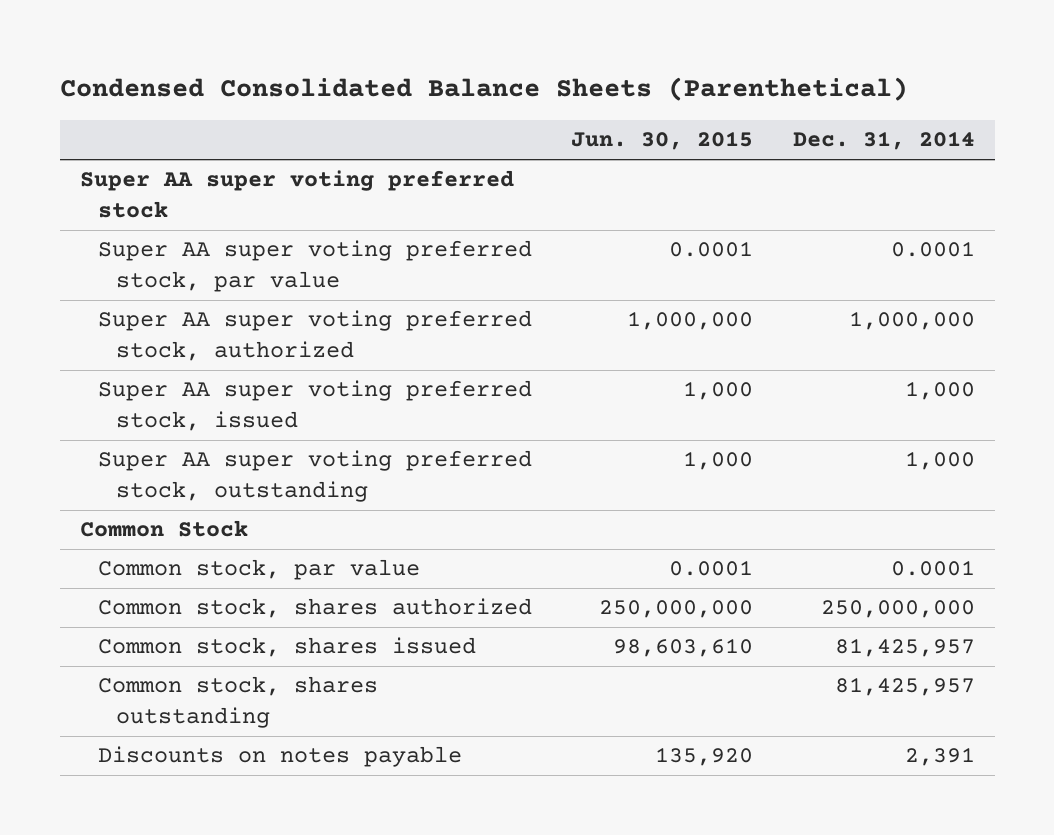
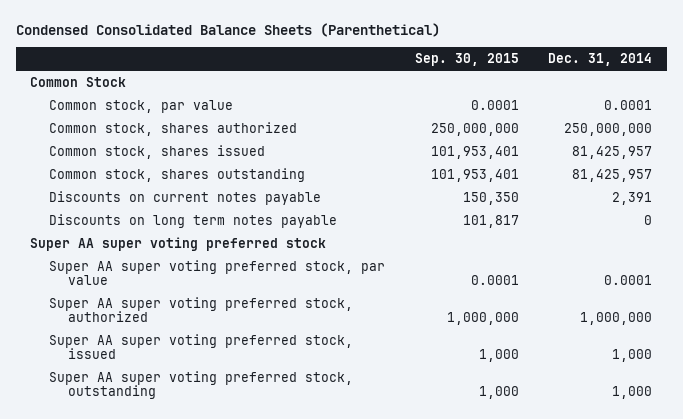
[571,131,754,151] Jun. 30, 2015 -> none
none -> [414,53,519,67] Sep. 30, 2015
[97,746,462,768] Discounts on notes payable -> [49,191,322,206] Discounts on current notes payable
none -> [49,214,338,229] Discounts on long term notes payable
[79,170,514,218] Super AA super voting preferred stock -> [30,237,327,252] Super AA super voting preferred stock
[97,240,532,292] Super AA super voting preferred stock, par value -> [49,260,386,286] Super AA super voting preferred stock, par value
[97,310,532,361] Super AA super voting preferred stock, authorized -> [49,297,354,323] Super AA super voting preferred stock, authorized
[97,380,532,431] Super AA super voting preferred stock, issued -> [49,334,354,360] Super AA super voting preferred stock, issued
[97,450,532,502] Super AA super voting preferred stock, outstanding -> [49,371,354,400] Super AA super voting preferred stock, outstanding

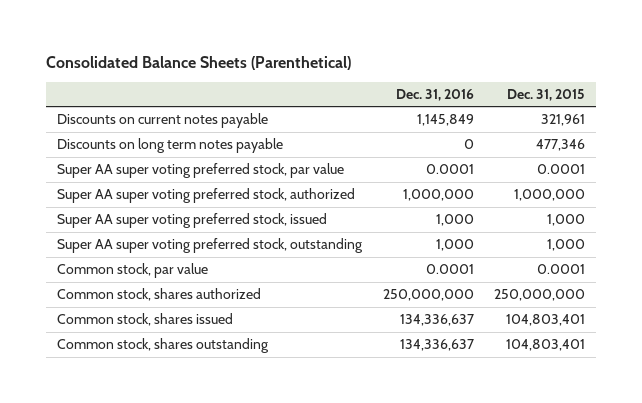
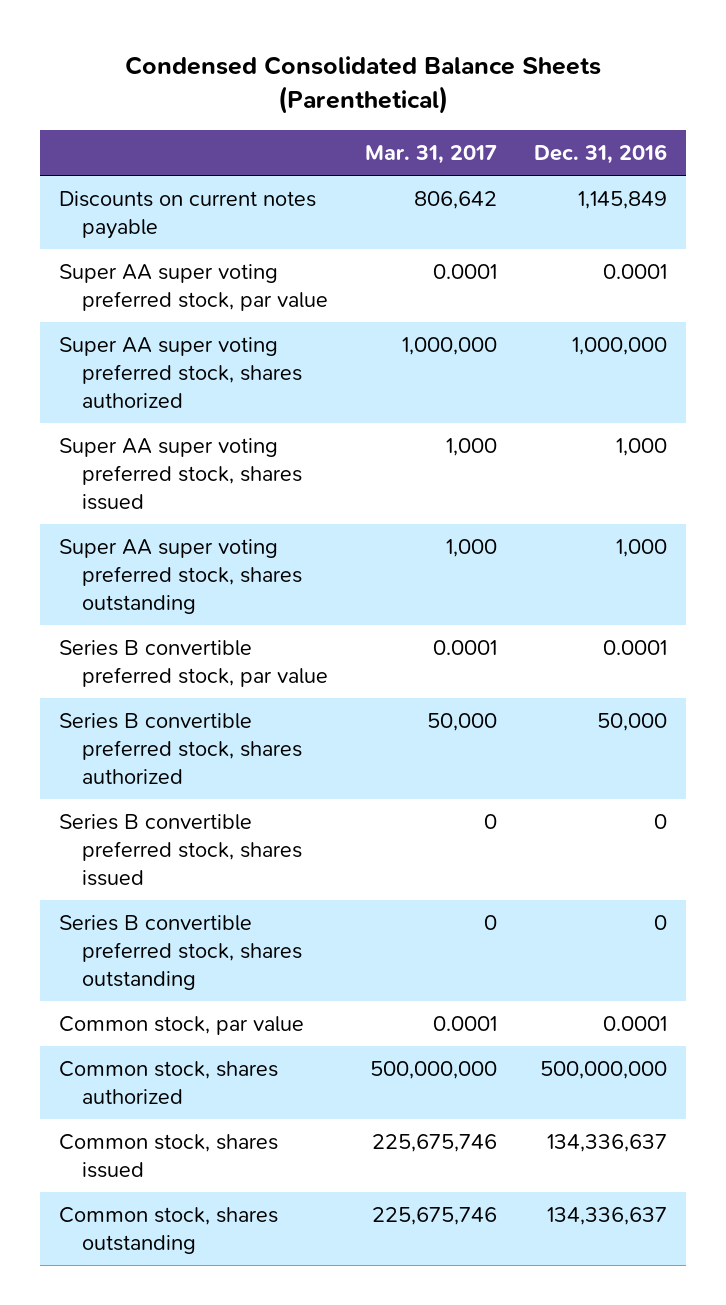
[46,55,352,70] Consolidated Balance Sheets (Parenthetical) -> [125,56,602,115] Condensed Consolidated Balance Sheets (Parenthetical)
[507,88,586,101] Dec. 31, 2015 -> none
none -> [365,145,498,165] Mar. 31, 2017
[56,138,283,154] Discounts on long term notes payable -> none
[56,188,355,204] Super AA super voting preferred stock, authorized -> [58,336,303,408] Super AA super voting preferred stock, shares authorized
[56,213,327,229] Super AA super voting preferred stock, issued -> [58,437,303,510] Super AA super voting preferred stock, shares issued
[56,238,363,254] Super AA super voting preferred stock, outstanding -> [58,538,303,614] Super AA super voting preferred stock, shares outstanding
none -> [58,639,329,687] Series B convertible preferred stock, par value
none -> [58,712,303,784] Series B convertible preferred stock, shares authorized
none -> [58,813,303,886] Series B convertible preferred stock, shares issued
none -> [58,914,303,990] Series B convertible preferred stock, shares outstanding
[382,289,474,302] 250,000,000 -> [540,1060,668,1079] 500,000,000

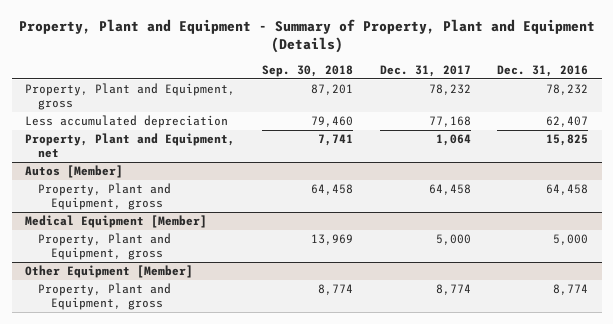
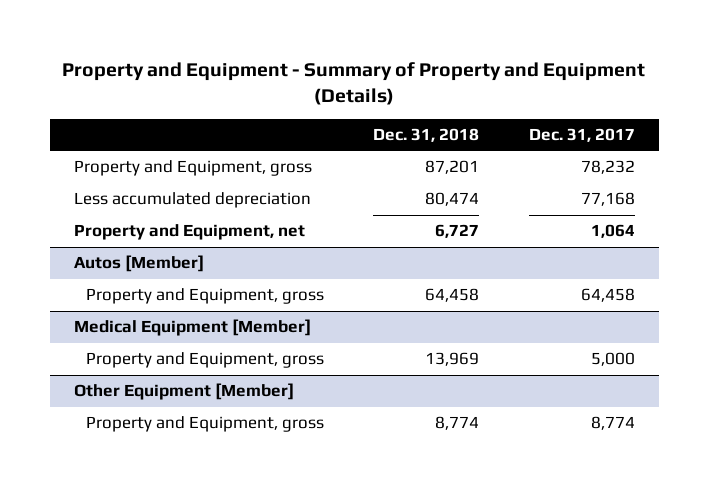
[18,18,595,54] Property, Plant and Equipment - Summary of Property, Plant and Equipment (Details) -> [62,61,646,105] Property and Equipment - Summary of Property and Equipment (Details)
[261,65,353,78] Sep. 30, 2018 -> none
[497,65,589,78] Dec. 31, 2016 -> none
none -> [373,127,480,142] Dec. 31, 2018
[25,83,236,111] Property, Plant and Equipment, gross -> [74,160,313,177] Property and Equipment, gross
[25,133,236,159] Property, Plant and Equipment, net -> [74,224,306,241] Property and Equipment, net
[37,183,171,211] Property, Plant and Equipment, gross -> [86,288,325,305] Property and Equipment, gross
[37,233,171,261] Property, Plant and Equipment, gross -> [86,352,325,369] Property and Equipment, gross
[37,283,171,311] Property, Plant and Equipment, gross -> [86,416,325,433] Property and Equipment, gross

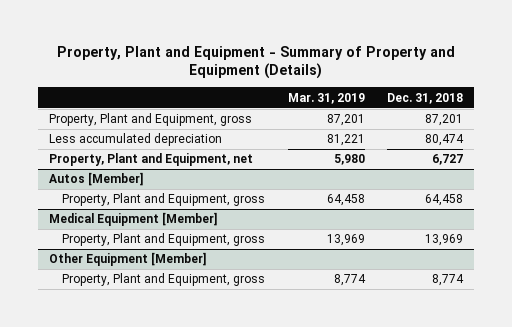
[62,61,646,105] Property and Equipment - Summary of Property and Equipment (Details) -> [56,45,455,80] Property, Plant and Equipment - Summary of Property and Equipment (Details)
[528,127,635,142] Dec. 31, 2017 -> none
none -> [287,92,365,104] Mar. 31, 2019
[74,160,313,177] Property and Equipment, gross -> [48,113,252,127] Property, Plant and Equipment, gross
[74,224,306,241] Property and Equipment, net -> [48,153,253,167] Property, Plant and Equipment, net
[86,288,325,305] Property and Equipment, gross -> [62,193,266,207] Property, Plant and Equipment, gross
[86,352,325,369] Property and Equipment, gross -> [62,233,266,247] Property, Plant and Equipment, gross
[86,416,325,433] Property and Equipment, gross -> [62,273,266,287] Property, Plant and Equipment, gross

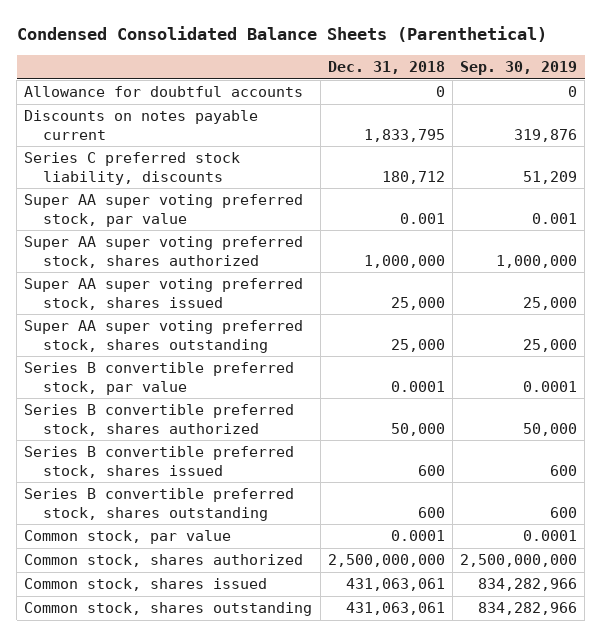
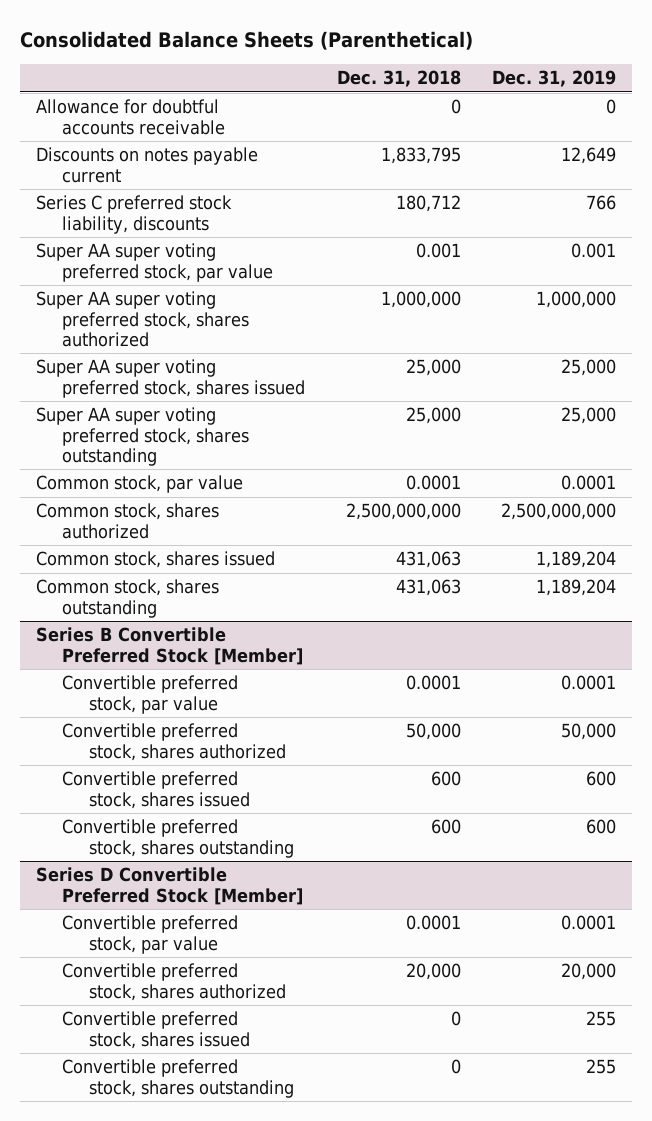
[16,25,547,42] Condensed Consolidated Balance Sheets (Parenthetical) -> [19,30,473,50] Consolidated Balance Sheets (Parenthetical)
[459,61,577,76] Sep. 30, 2019 -> none
none -> [492,70,617,88] Dec. 31, 2019
[24,86,304,98] Allowance for doubtful accounts -> [35,99,226,135] Allowance for doubtful accounts receivable
[24,362,295,395] Series B convertible preferred stock, par value -> none
[24,404,295,436] Series B convertible preferred stock, shares authorized -> none
[24,446,295,478] Series B convertible preferred stock, shares issued -> none
[24,488,295,521] Series B convertible preferred stock, shares outstanding -> none
[345,578,445,592] 431,063,061 -> [395,551,461,569] 431,063
[345,602,445,616] 431,063,061 -> [395,579,461,597] 431,063
none -> [35,627,304,665] Series B Convertible Preferred Stock [Member]
none -> [62,675,239,714] Convertible preferred stock, par value
none -> [62,723,286,761] Convertible preferred stock, shares authorized
none -> [62,771,250,809] Convertible preferred stock, shares issued
none -> [62,819,294,858] Convertible preferred stock, shares outstanding
none -> [35,867,304,905] Series D Convertible Preferred Stock [Member]
none -> [62,915,239,954] Convertible preferred stock, par value
none -> [62,963,286,1001] Convertible preferred stock, shares authorized
none -> [62,1011,250,1049] Convertible preferred stock, shares issued
none -> [62,1059,294,1098] Convertible preferred stock, shares outstanding

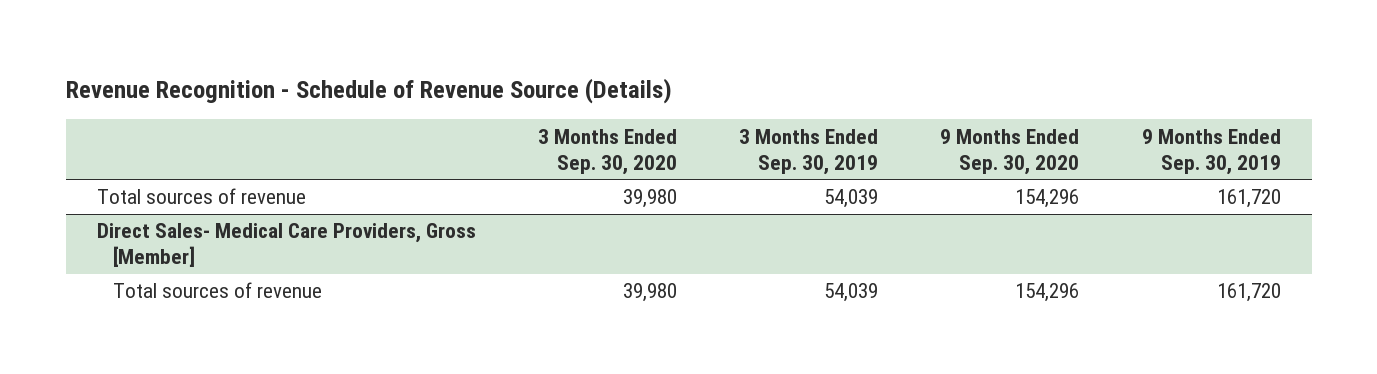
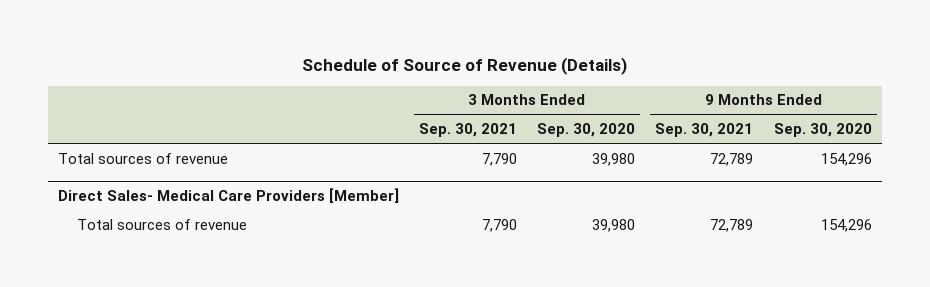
[65,78,672,105] Revenue Recognition - Schedule of Revenue Source (Details) -> [301,56,627,75] Schedule of Source of Revenue (Details)
[739,128,879,175] 3 Months Ended Sep. 30, 2019 -> none
[1141,128,1281,175] 9 Months Ended Sep. 30, 2019 -> none
none -> [419,123,518,138] Sep. 30, 2021
none -> [655,123,754,138] Sep. 30, 2021
[96,223,476,268] Direct Sales- Medical Care Providers, Gross [Member] -> [57,188,399,204] Direct Sales- Medical Care Providers [Member]

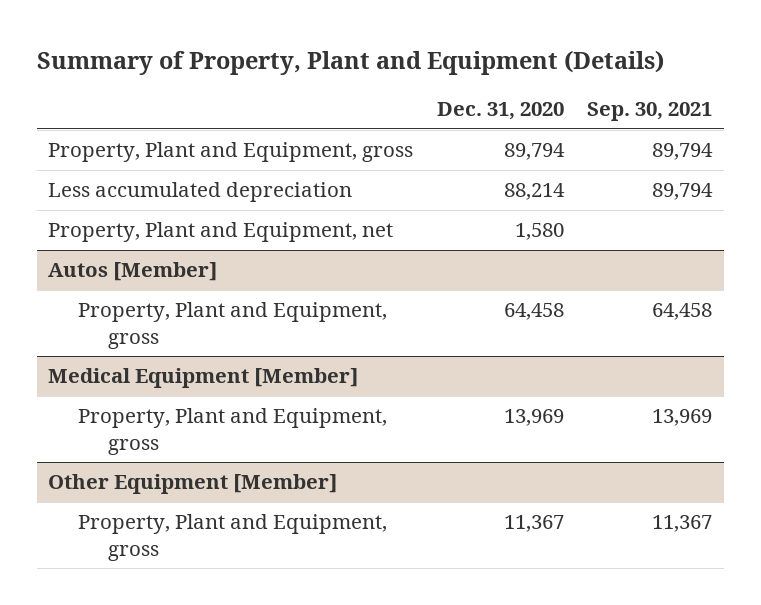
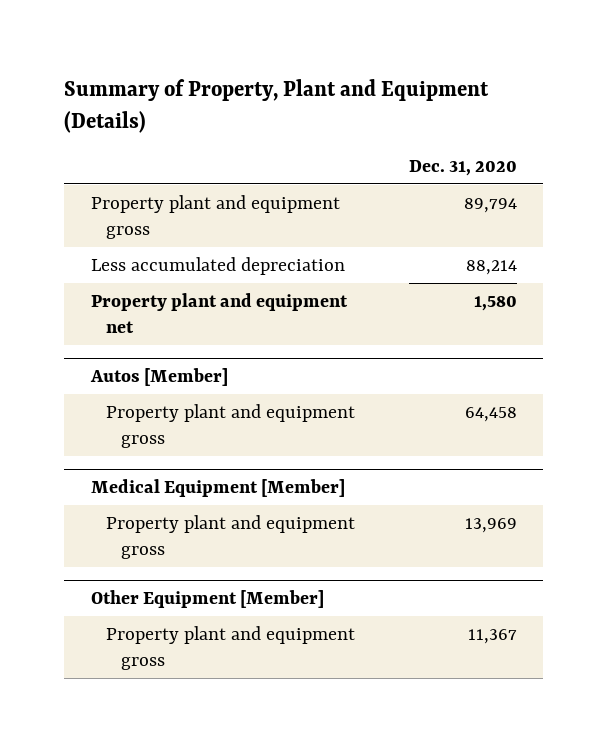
[587,102,713,122] Sep. 30, 2021 -> none
[48,142,414,163] Property, Plant and Equipment, gross -> [90,194,340,239] Property plant and equipment gross
[48,222,394,243] Property, Plant and Equipment, net -> [90,292,348,333] Property plant and equipment net
[78,302,388,349] Property, Plant and Equipment, gross -> [106,403,356,448] Property plant and equipment gross
[78,408,388,455] Property, Plant and Equipment, gross -> [106,514,356,559] Property plant and equipment gross
[78,514,388,561] Property, Plant and Equipment, gross -> [106,625,356,670] Property plant and equipment gross

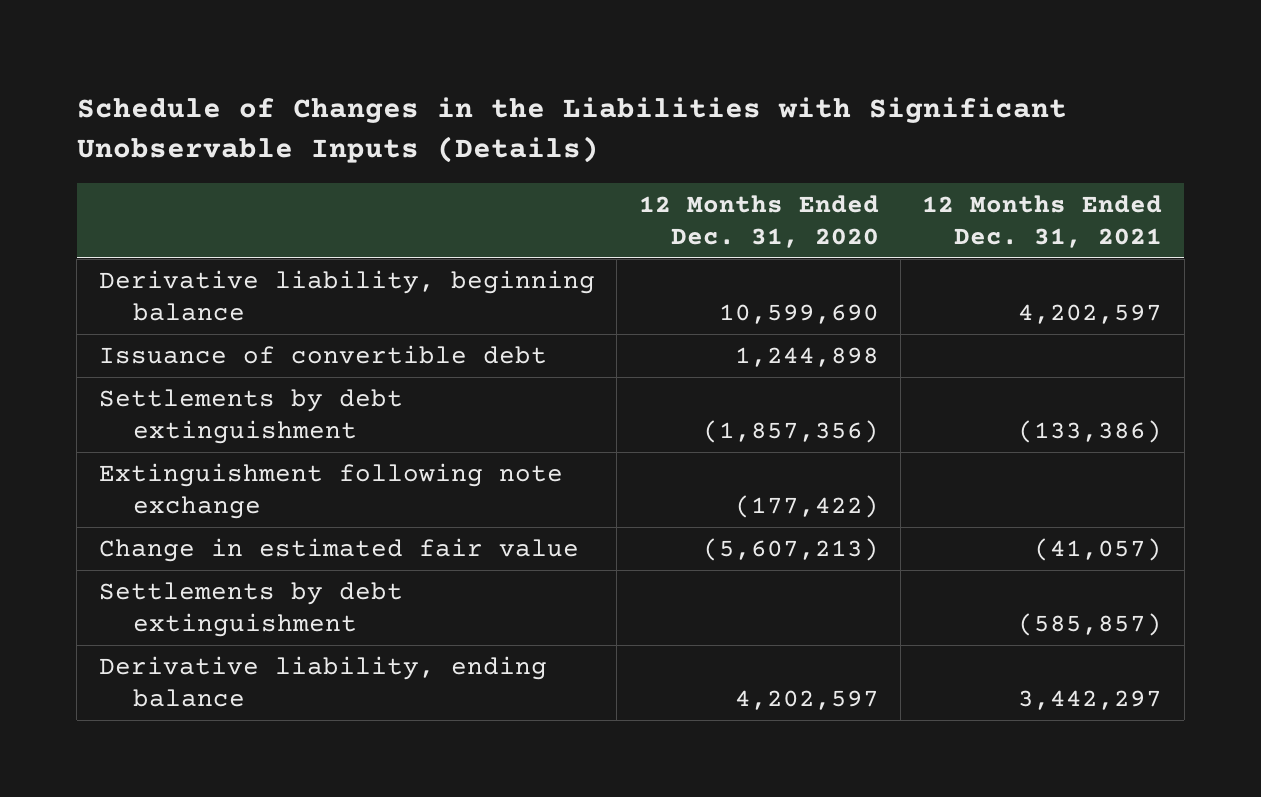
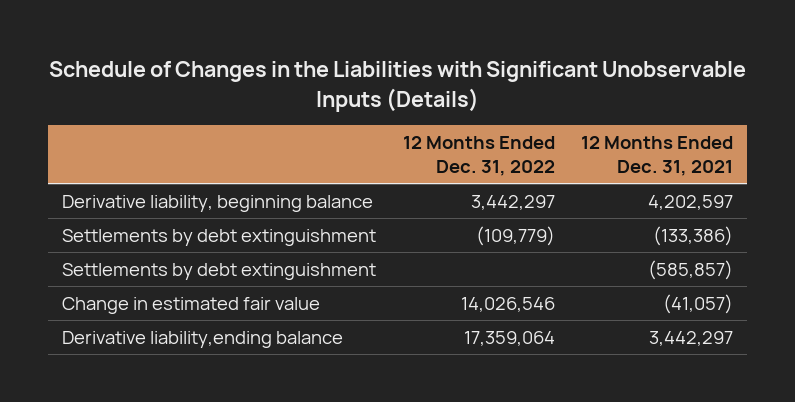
[638,194,879,248] 12 Months Ended Dec. 31, 2020 -> none
none -> [402,135,555,177] 12 Months Ended Dec. 31, 2022
[98,344,547,364] Issuance of convertible debt -> none
[98,462,563,519] Extinguishment following note exchange -> none
[98,537,579,562] Change in estimated fair value -> [61,296,320,314] Change in estimated fair value
[98,655,547,707] Derivative liability, ending balance -> [61,330,343,348] Derivative liability,ending balance

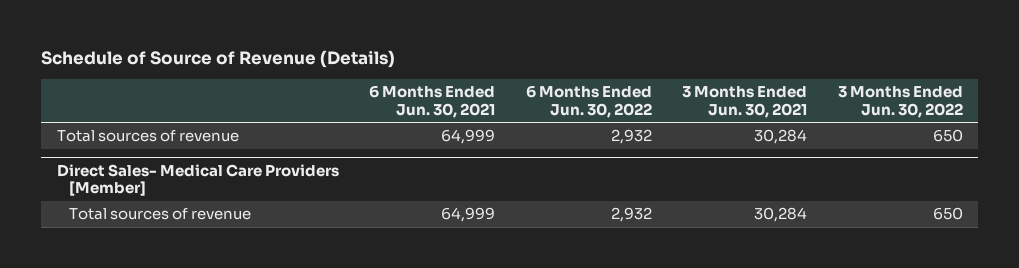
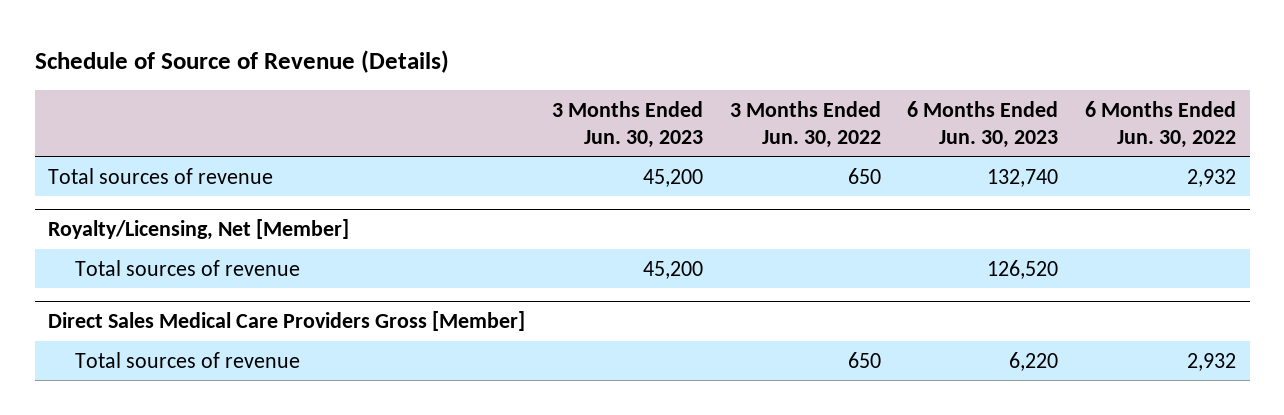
[369,85,496,118] 6 Months Ended Jun. 30, 2021 -> none
[682,86,808,118] 3 Months Ended Jun. 30, 2021 -> none
none -> [551,100,703,148] 3 Months Ended Jun. 30, 2023
none -> [907,100,1059,148] 6 Months Ended Jun. 30, 2023
none -> [48,219,350,241] Royalty/Licensing, Net [Member]
none -> [74,259,300,276] Total sources of revenue
[56,163,339,197] Direct Sales- Medical Care Providers [Member] -> [48,311,526,332] Direct Sales Medical Care Providers Gross [Member]

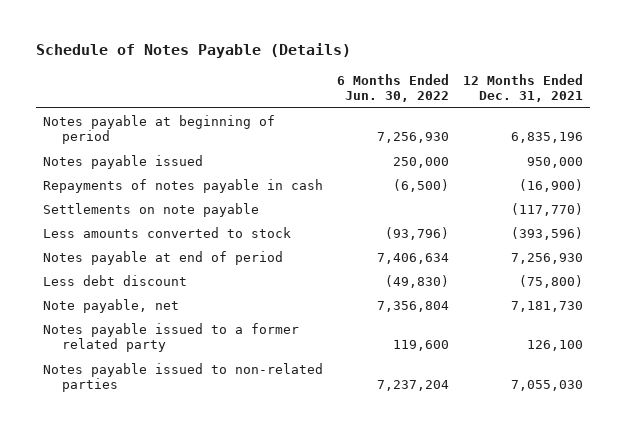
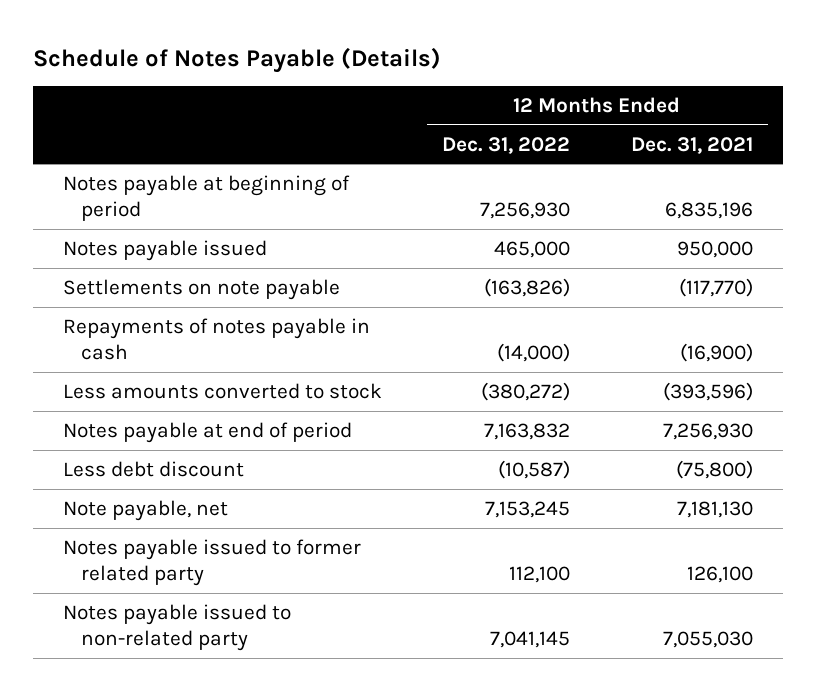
[336,73,449,103] 6 Months Ended Jun. 30, 2022 -> none
none -> [442,136,571,154] Dec. 31, 2022
[42,178,323,193] Repayments of notes payable in cash -> [63,317,371,361] Repayments of notes payable in cash
[511,300,584,312] 7,181,730 -> [676,500,753,518] 7,181,130
[42,322,299,353] Notes payable issued to a former related party -> [63,538,362,587] Notes payable issued to former related party
[42,362,323,393] Notes payable issued to non-related parties -> [63,603,292,652] Notes payable issued to non-related party

